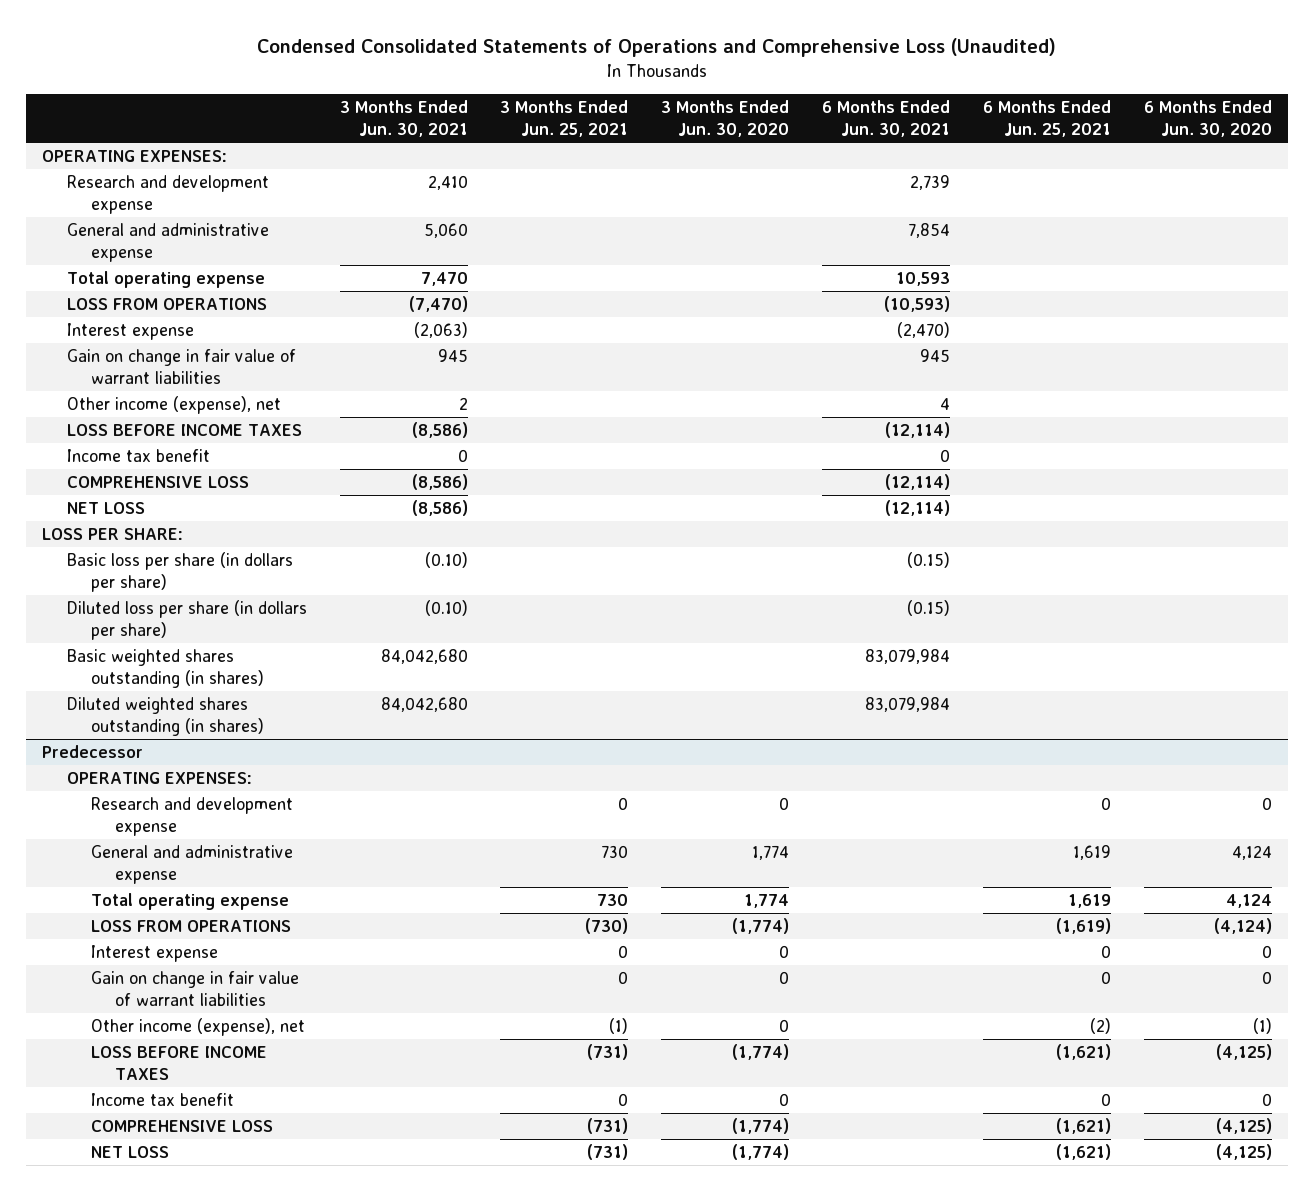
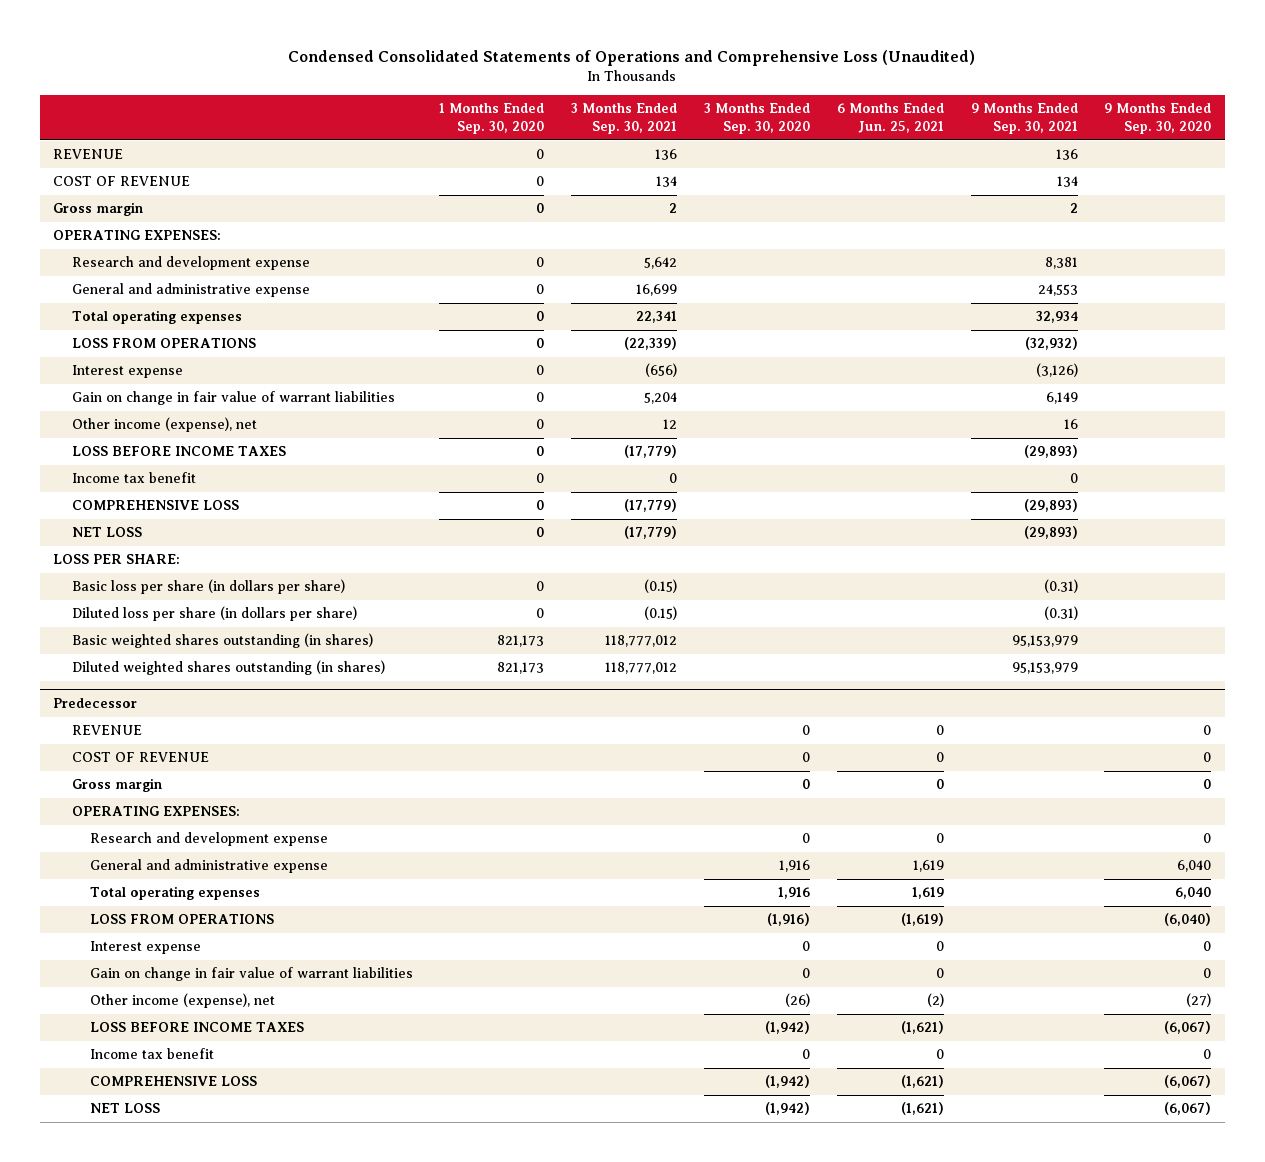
[339,100,468,138] 3 Months Ended Jun. 30, 2021 -> none
[500,100,629,138] 3 Months Ended Jun. 25, 2021 -> none
[661,100,790,138] 3 Months Ended Jun. 30, 2020 -> none
[822,100,951,138] 6 Months Ended Jun. 30, 2021 -> none
[1143,100,1272,138] 6 Months Ended Jun. 30, 2020 -> none
none -> [439,103,545,134] 1 Months Ended Sep. 30, 2020
none -> [571,103,678,134] 3 Months Ended Sep. 30, 2021
none -> [704,103,811,134] 3 Months Ended Sep. 30, 2020
none -> [970,103,1078,134] 9 Months Ended Sep. 30, 2021
none -> [1104,103,1212,134] 9 Months Ended Sep. 30, 2020
none -> [53,149,124,160] REVENUE
none -> [53,176,191,187] COST OF REVENUE
none -> [53,202,144,217] Gross margin
[66,271,265,289] Total operating expense -> [71,310,242,325] Total operating expenses
none -> [71,725,142,736] REVENUE
none -> [71,752,209,763] COST OF REVENUE
none -> [71,778,162,793] Gross margin
[90,893,289,911] Total operating expense -> [89,886,260,901] Total operating expenses

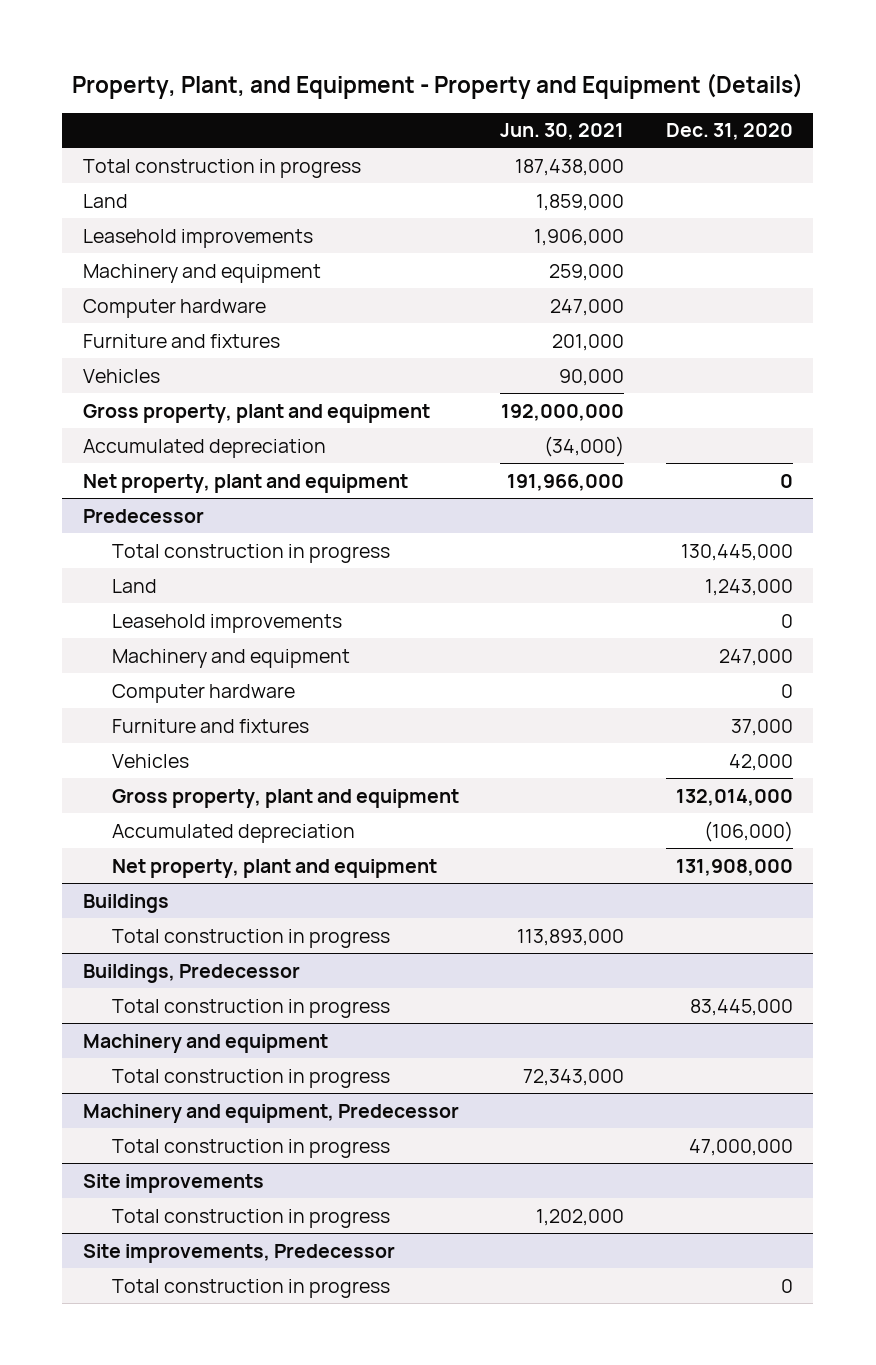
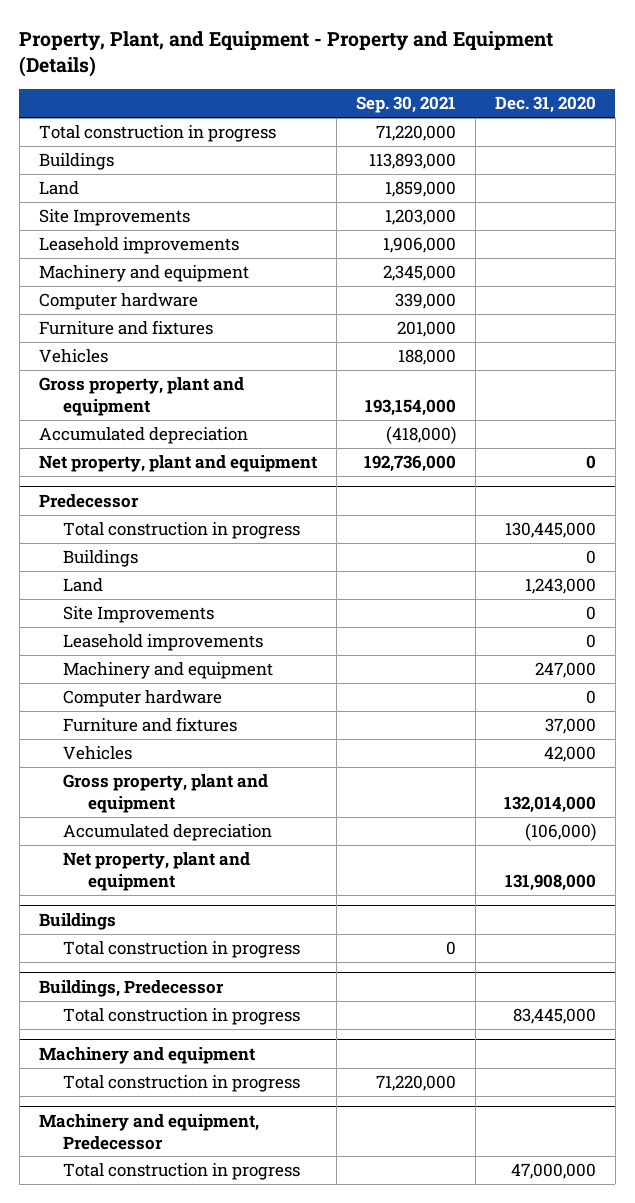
[500,123,625,141] Jun. 30, 2021 -> none
none -> [355,96,456,114] Sep. 30, 2021
none -> [38,153,114,171] Buildings
none -> [38,209,190,227] Site Improvements
none -> [63,550,139,568] Buildings
none -> [63,606,215,624] Site Improvements
[82,1173,264,1193] Site improvements -> none
[111,1208,390,1228] Total construction in progress -> none
[82,1243,395,1263] Site improvements, Predecessor -> none
[111,1278,390,1298] Total construction in progress -> none

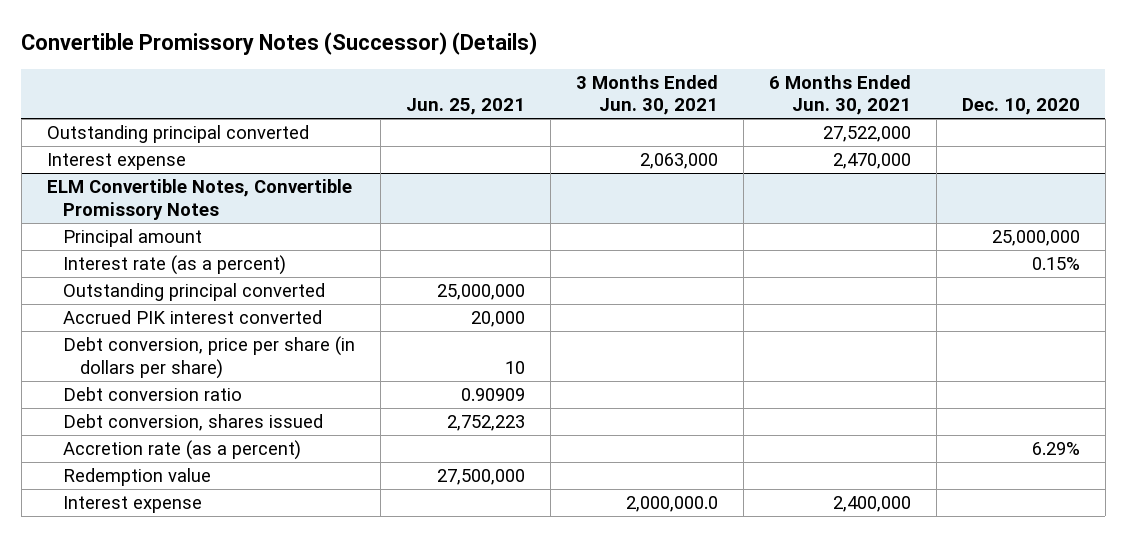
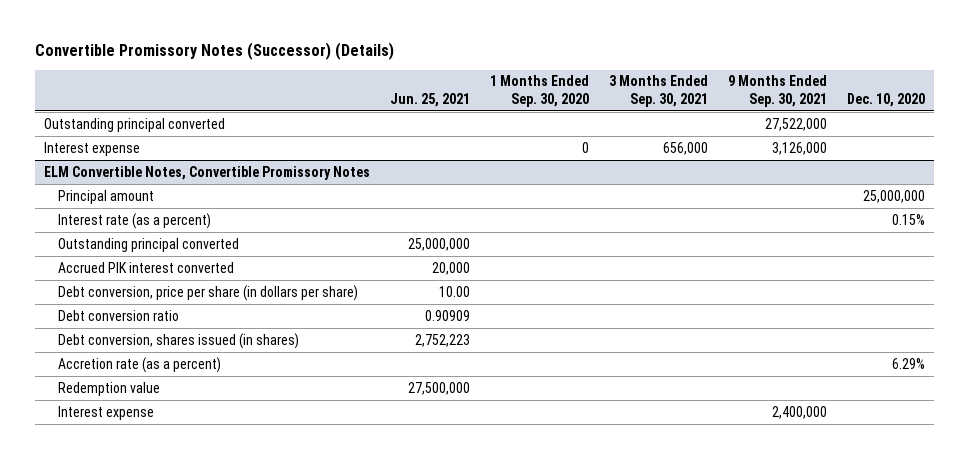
[576,74,719,116] 3 Months Ended Jun. 30, 2021 -> none
[768,74,911,116] 6 Months Ended Jun. 30, 2021 -> none
none -> [490,75,590,107] 1 Months Ended Sep. 30, 2020
none -> [608,75,708,107] 3 Months Ended Sep. 30, 2021
none -> [727,75,827,107] 9 Months Ended Sep. 30, 2021
[505,360,526,374] 10 -> [439,285,471,297] 10.00
[63,414,324,432] Debt conversion, shares issued -> [57,332,299,349] Debt conversion, shares issued (in shares)

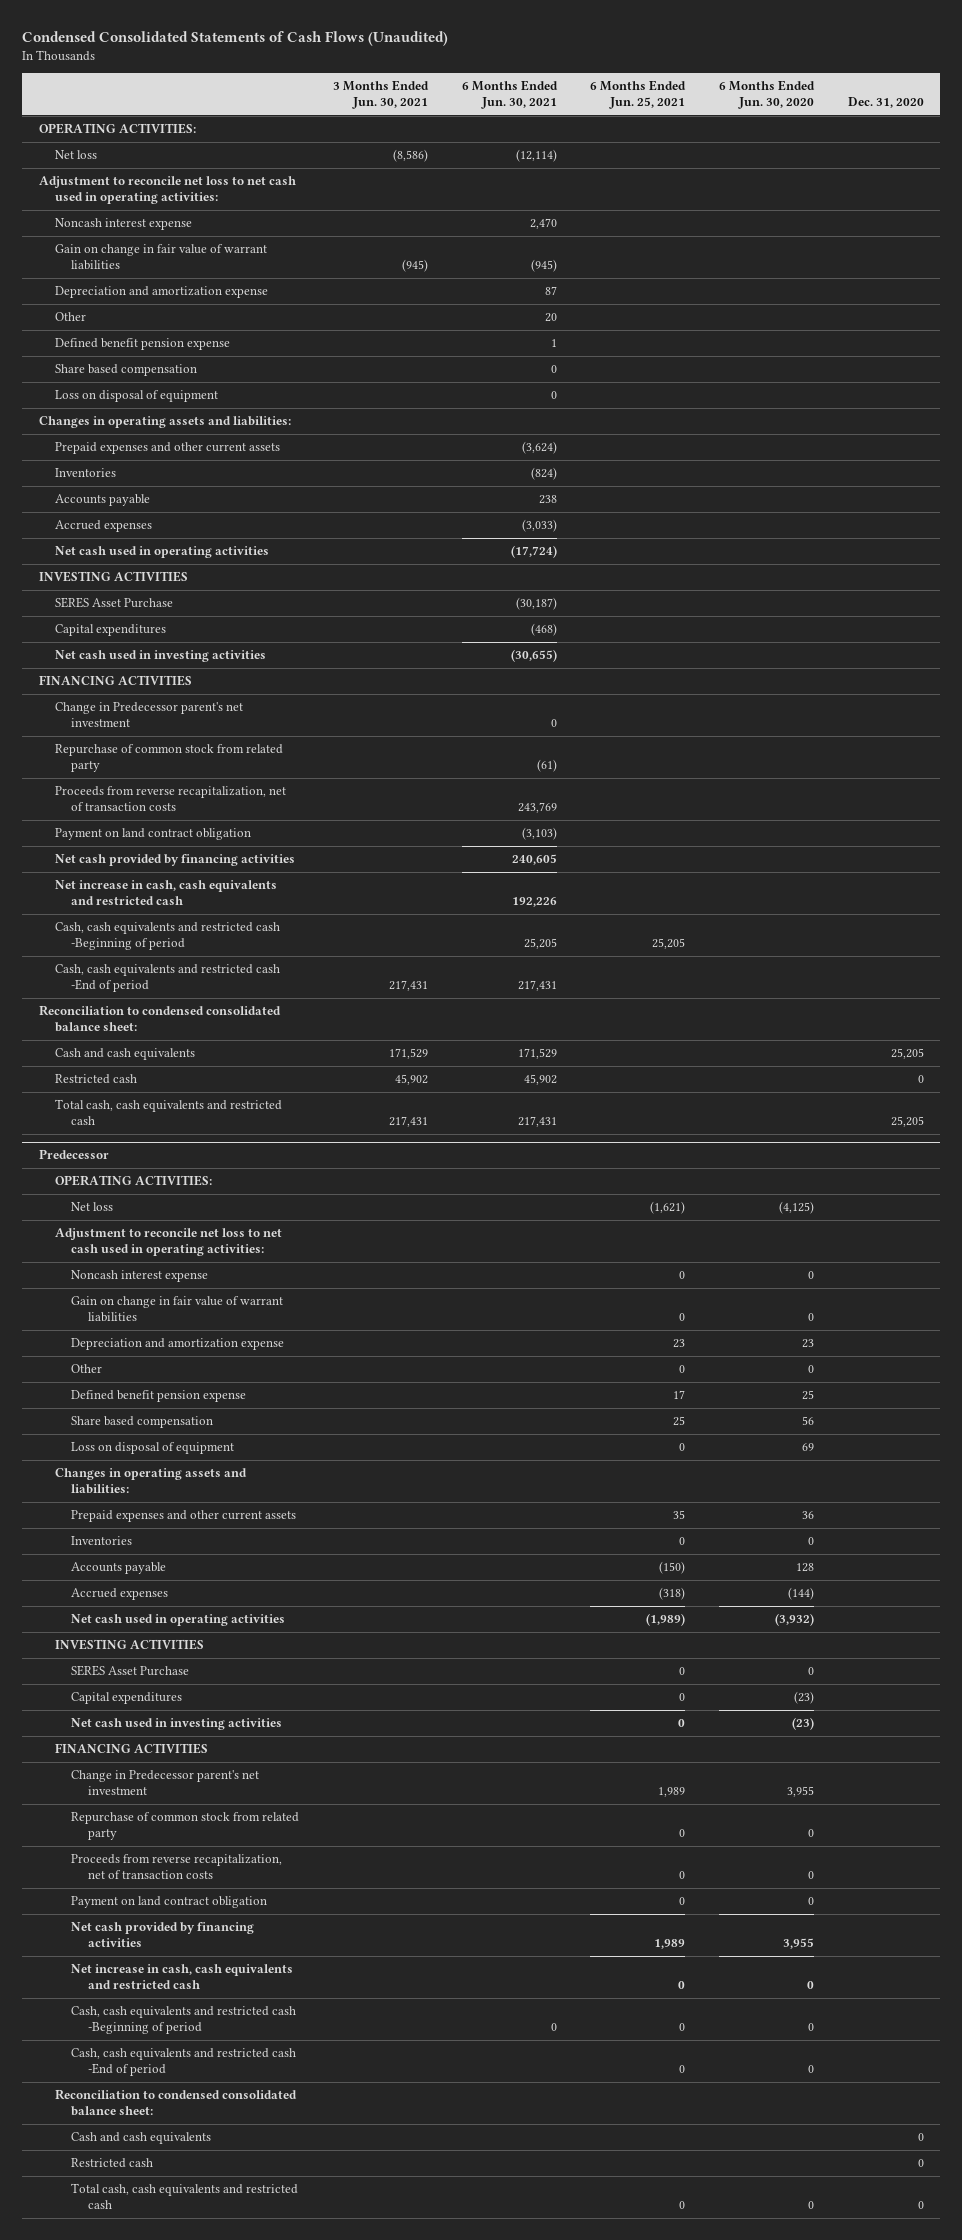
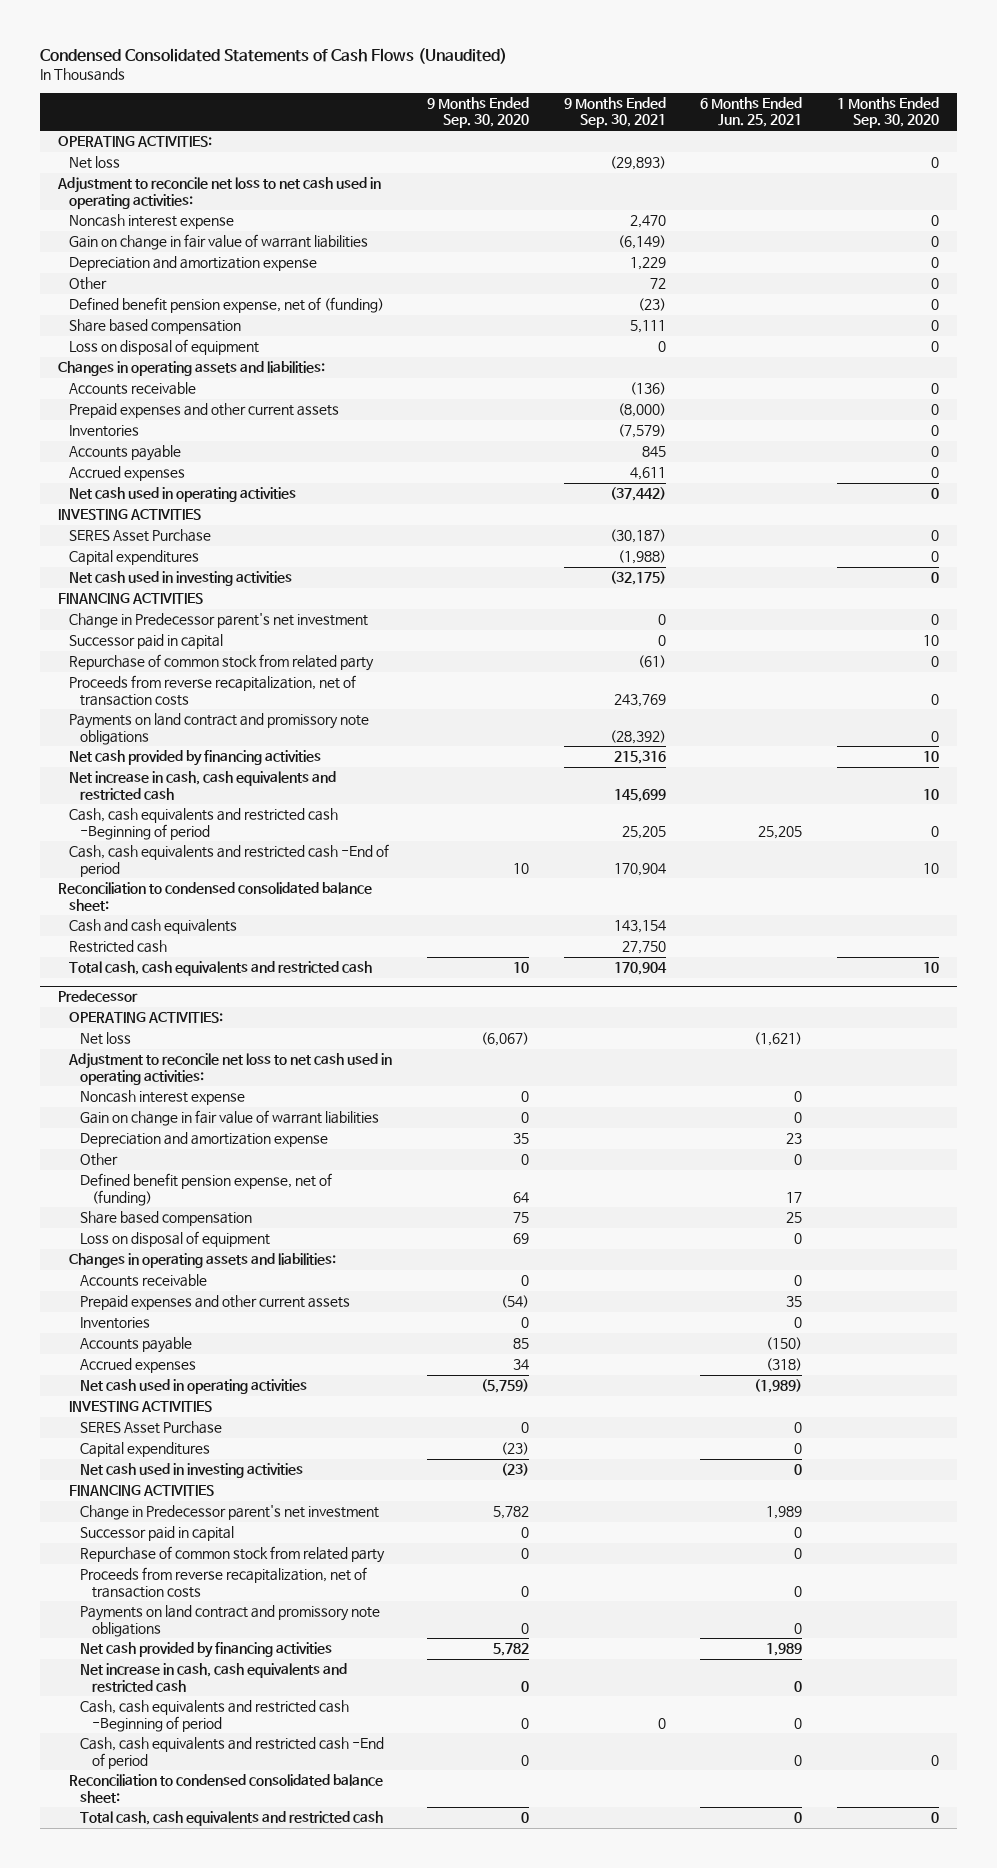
[333,79,430,110] 3 Months Ended Jun. 30, 2021 -> none
[461,79,558,110] 6 Months Ended Jun. 30, 2021 -> none
[718,79,815,110] 6 Months Ended Jun. 30, 2020 -> none
[847,97,924,109] Dec. 31, 2020 -> none
none -> [426,97,529,129] 9 Months Ended Sep. 30, 2020
none -> [563,97,666,129] 9 Months Ended Sep. 30, 2021
none -> [837,97,940,129] 1 Months Ended Sep. 30, 2020
[55,338,231,351] Defined benefit pension expense -> [69,297,385,314] Defined benefit pension expense, net of (funding)
none -> [69,382,197,396] Accounts receivable
none -> [69,634,224,650] Successor paid in capital
[55,828,252,841] Payment on land contract obligation -> [69,713,370,745] Payments on land contract and promissory note obligations
[71,1390,247,1403] Defined benefit pension expense -> [80,1173,333,1206] Defined benefit pension expense, net of (funding)
none -> [80,1274,208,1288] Accounts receivable
none -> [80,1526,235,1542] Successor paid in capital
[71,1896,268,1909] Payment on land contract obligation -> [80,1605,381,1637] Payments on land contract and promissory note obligations
[71,2132,212,2145] Cash and cash equivalents -> none
[71,2158,154,2169] Restricted cash -> none

